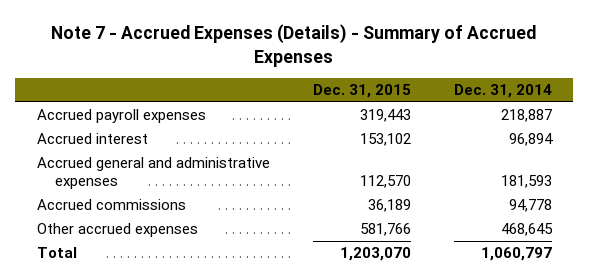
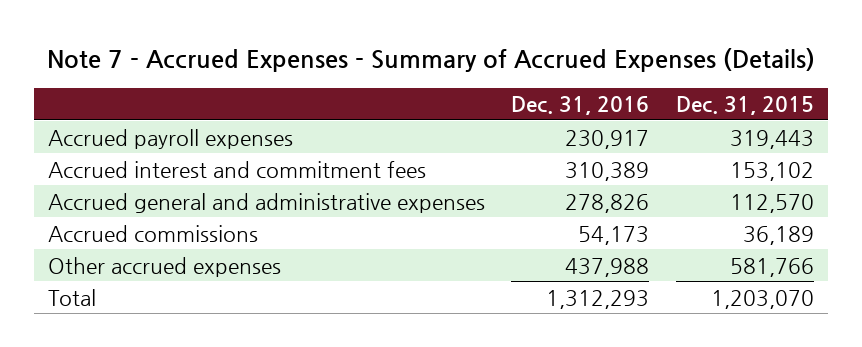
[51,24,537,67] Note 7 - Accrued Expenses (Details) - Summary of Accrued Expenses -> [46,47,815,72] Note 7 - Accrued Expenses - Summary of Accrued Expenses (Details)
[453,84,552,99] Dec. 31, 2014 -> none
none -> [511,96,650,116] Dec. 31, 2016
[36,133,148,145] Accrued interest -> [47,160,426,178] Accrued interest and commitment fees

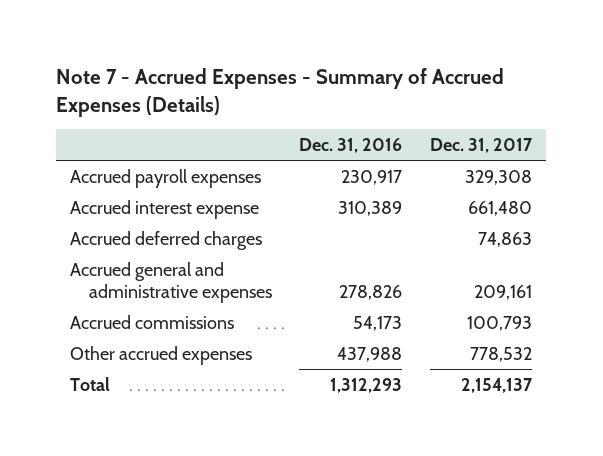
[676,96,815,116] Dec. 31, 2015 -> none
none -> [430,138,534,154] Dec. 31, 2017
[47,160,426,178] Accrued interest and commitment fees -> [70,199,260,219] Accrued interest expense
none -> [70,230,263,250] Accrued deferred charges

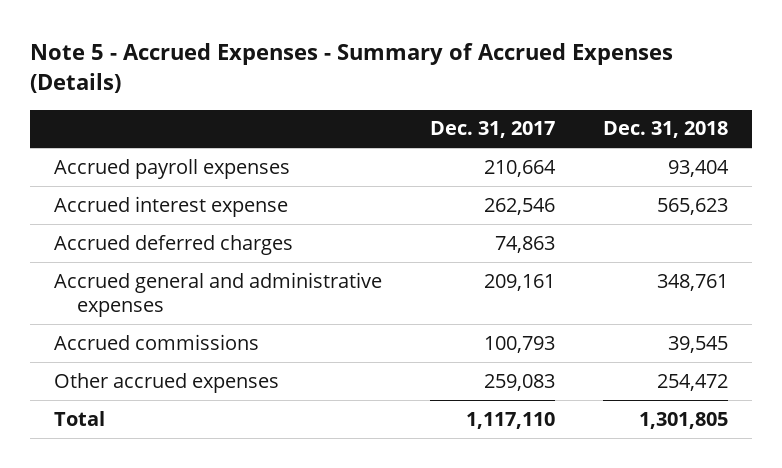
[56,67,505,117] Note 7 - Accrued Expenses - Summary of Accrued Expenses (Details) -> [30,43,674,94] Note 5 - Accrued Expenses - Summary of Accrued Expenses (Details)
[299,138,403,154] Dec. 31, 2016 -> none
none -> [603,121,729,139] Dec. 31, 2018
[465,169,533,185] 329,308 -> [484,159,557,177] 210,664
[468,200,533,216] 661,480 -> [484,197,556,215] 262,546
[470,346,533,362] 778,532 -> [484,373,556,391] 259,083
[461,377,534,393] 2,154,137 -> [466,411,556,429] 1,117,110

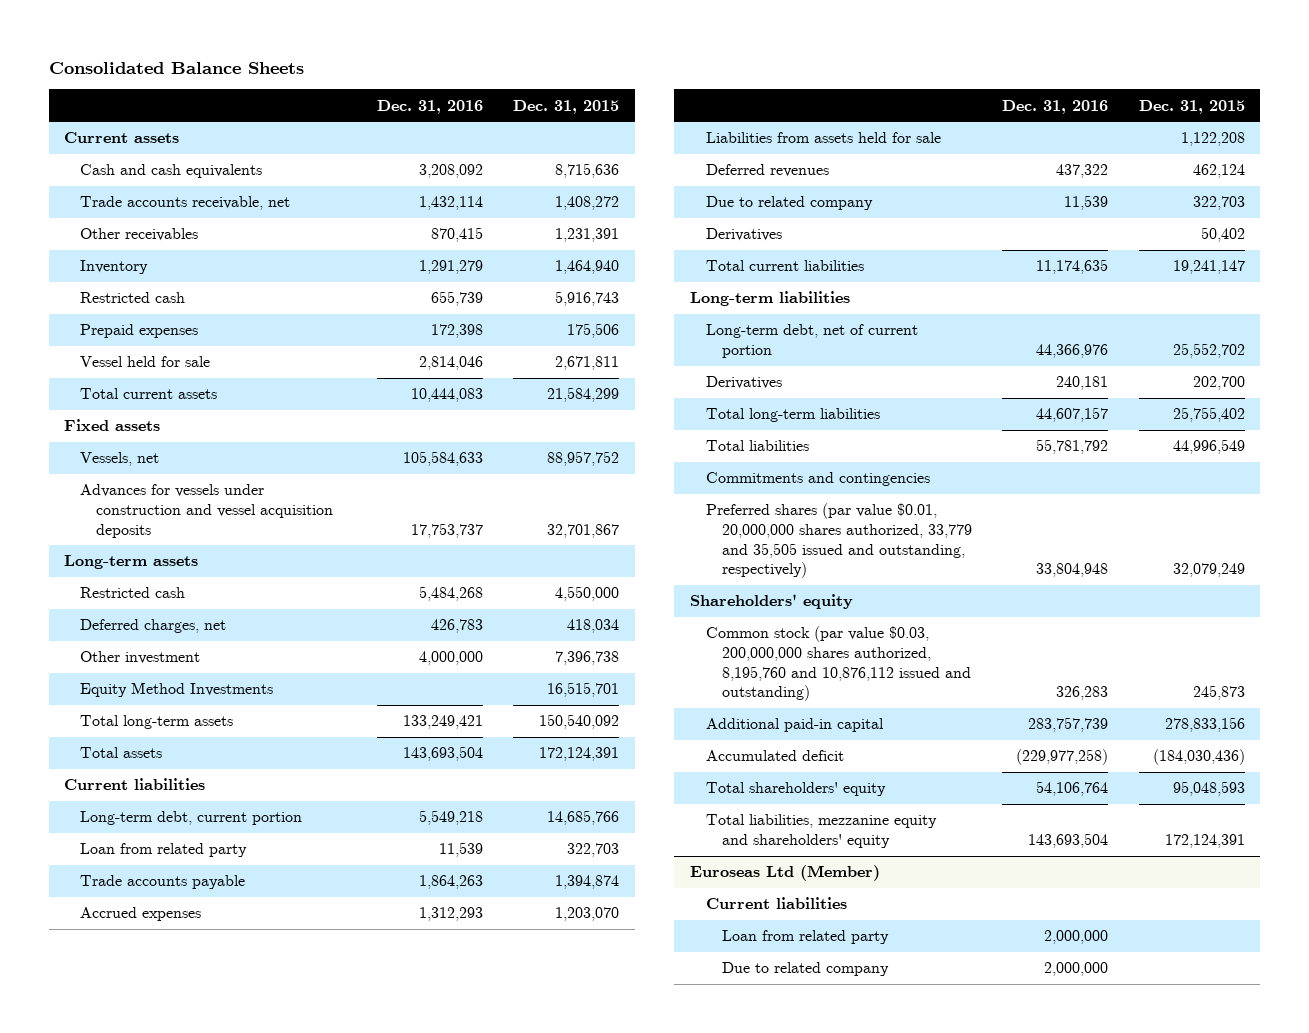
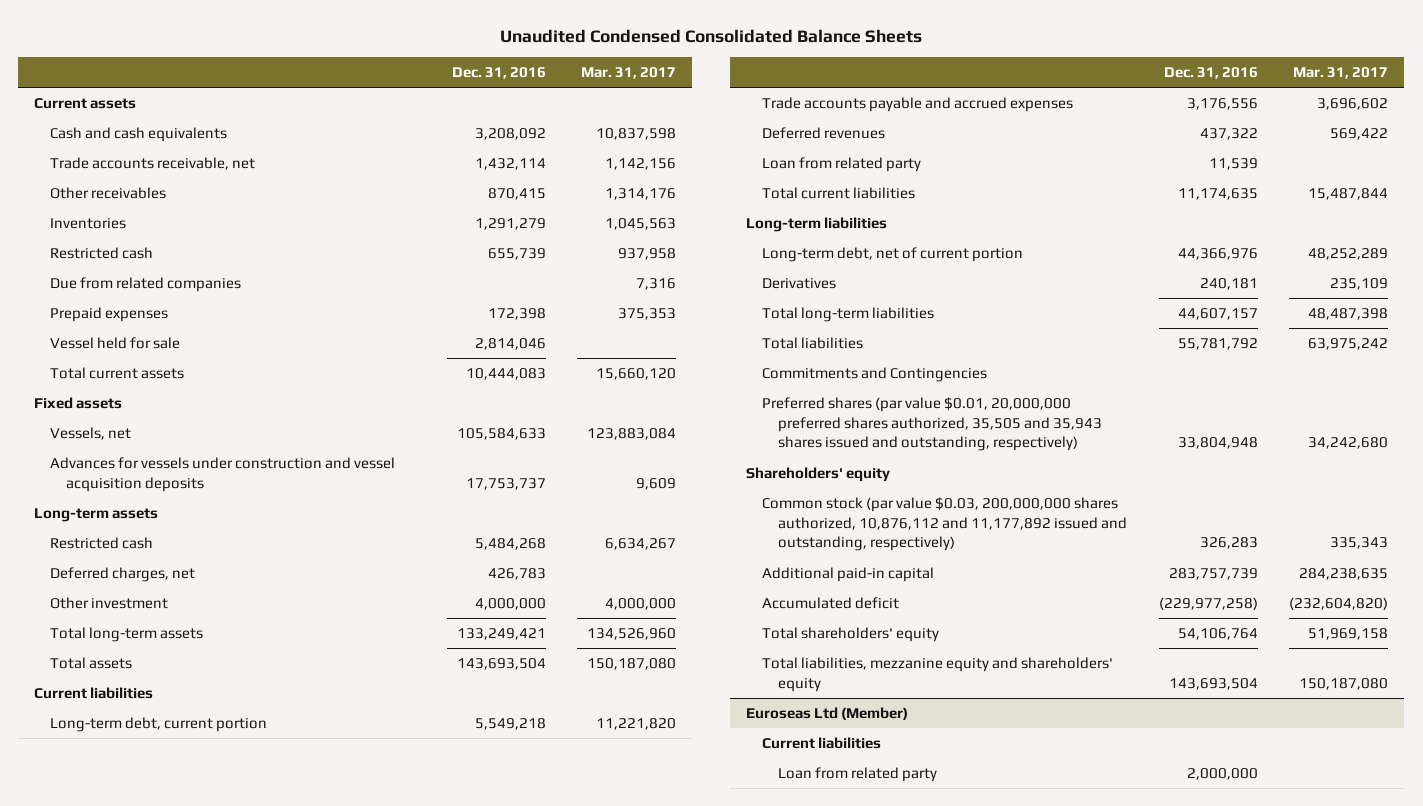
[48,61,304,74] Consolidated Balance Sheets -> [500,28,923,43] Unaudited Condensed Consolidated Balance Sheets
[513,99,620,114] Dec. 31, 2015 -> none
none -> [581,67,677,80] Mar. 31, 2017
[80,260,149,275] Inventory -> [50,218,127,230] Inventories
none -> [50,277,242,293] Due from related companies
[80,682,274,698] Equity Method Investments -> none
[80,907,202,922] Accrued expenses -> none
[705,132,941,144] Liabilities from assets held for sale -> none
[80,875,246,890] Trade accounts payable -> [762,97,1074,113] Trade accounts payable and accrued expenses
[418,875,483,890] 1,864,263 -> [1186,98,1258,111] 3,176,556
[705,196,873,211] Due to related company -> none
[705,228,782,242] Derivatives -> none
[80,843,248,858] Loan from related party -> [762,157,922,173] Loan from related party
[705,472,930,487] Commitments and contingencies -> [762,367,988,383] Commitments and Contingencies
[705,503,972,579] Preferred shares (par value $0.01, 20,000,000 shares authorized, 33,779 and 35,505 issued and outstanding, respectively) -> [762,397,1103,452] Preferred shares (par value $0.01, 20,000,000 preferred shares authorized, 35,505 and 35,943 shares issued and outstanding, respectively)
[705,626,971,702] Common stock (par value $0.03, 200,000,000 shares authorized, 8,195,760 and 10,876,112 issued and outstanding) -> [762,497,1128,552] Common stock (par value $0.03, 200,000,000 shares authorized, 10,876,112 and 11,177,892 issued and outstanding, respectively)
[721,962,889,977] Due to related company -> none

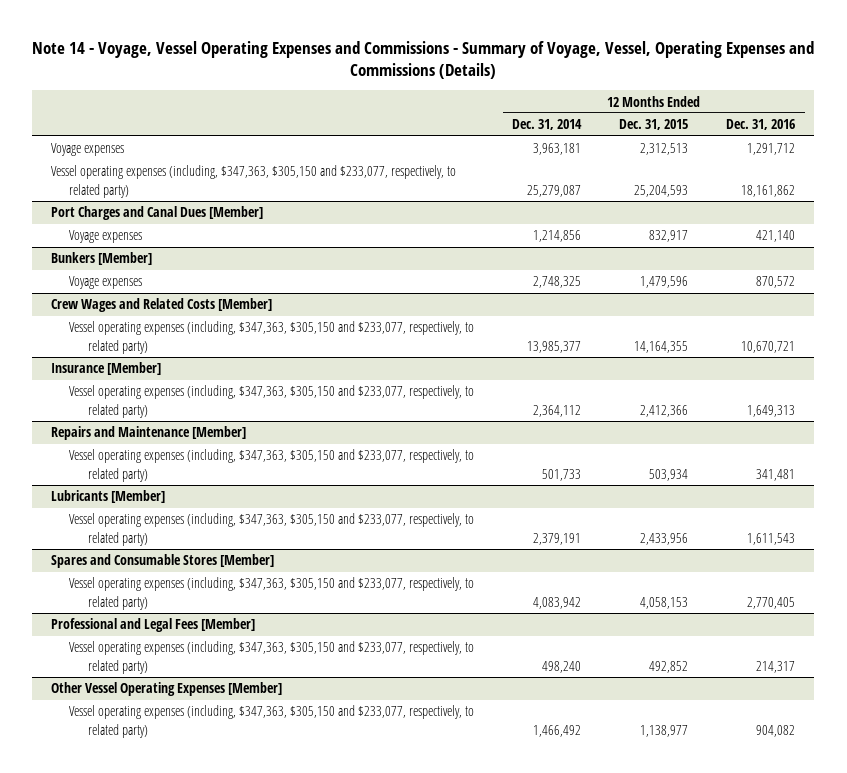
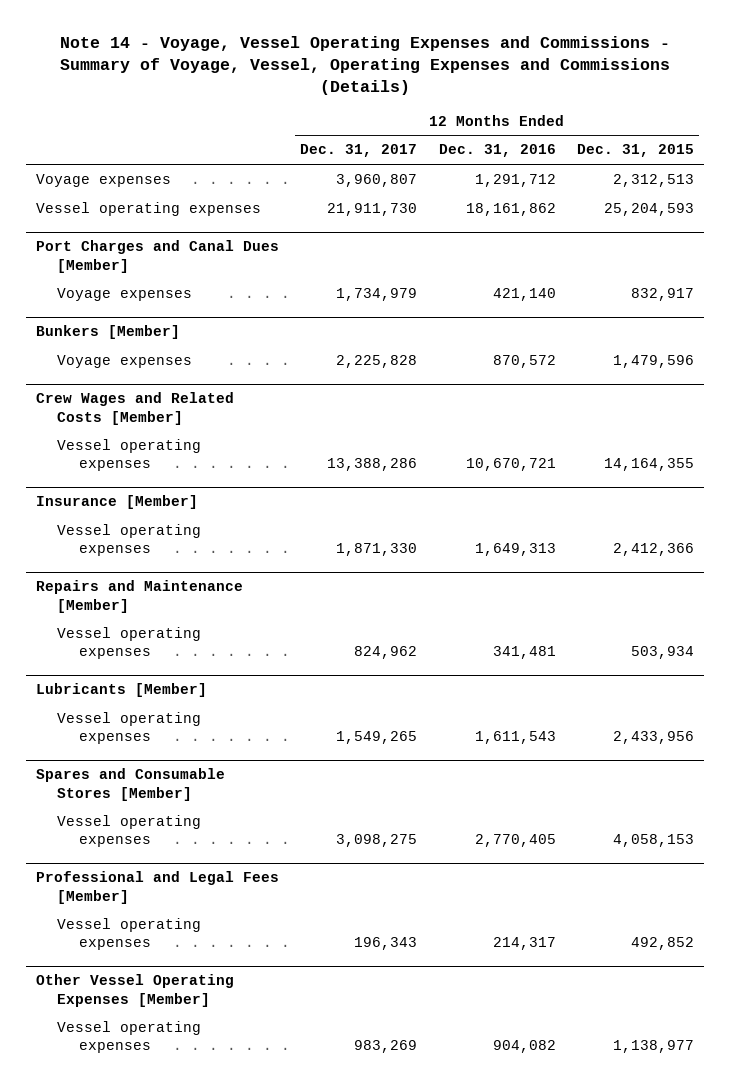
[512,119,583,131] Dec. 31, 2014 -> none
none -> [300,144,418,158] Dec. 31, 2017
[51,165,457,198] Vessel operating expenses (including, $347,363, $305,150 and $233,077, respectively, to related party) -> [36,202,262,217] Vessel operating expenses
[69,321,475,354] Vessel operating expenses (including, $347,363, $305,150 and $233,077, respectively, to related party) -> [57,439,202,472] Vessel operating expenses
[69,385,475,418] Vessel operating expenses (including, $347,363, $305,150 and $233,077, respectively, to related party) -> [57,524,202,557] Vessel operating expenses
[69,449,475,482] Vessel operating expenses (including, $347,363, $305,150 and $233,077, respectively, to related party) -> [57,627,202,660] Vessel operating expenses
[69,513,475,546] Vessel operating expenses (including, $347,363, $305,150 and $233,077, respectively, to related party) -> [57,712,202,745] Vessel operating expenses
[69,577,475,610] Vessel operating expenses (including, $347,363, $305,150 and $233,077, respectively, to related party) -> [57,815,202,848] Vessel operating expenses
[69,641,475,674] Vessel operating expenses (including, $347,363, $305,150 and $233,077, respectively, to related party) -> [57,918,202,951] Vessel operating expenses
[69,705,475,738] Vessel operating expenses (including, $347,363, $305,150 and $233,077, respectively, to related party) -> [57,1021,202,1054] Vessel operating expenses

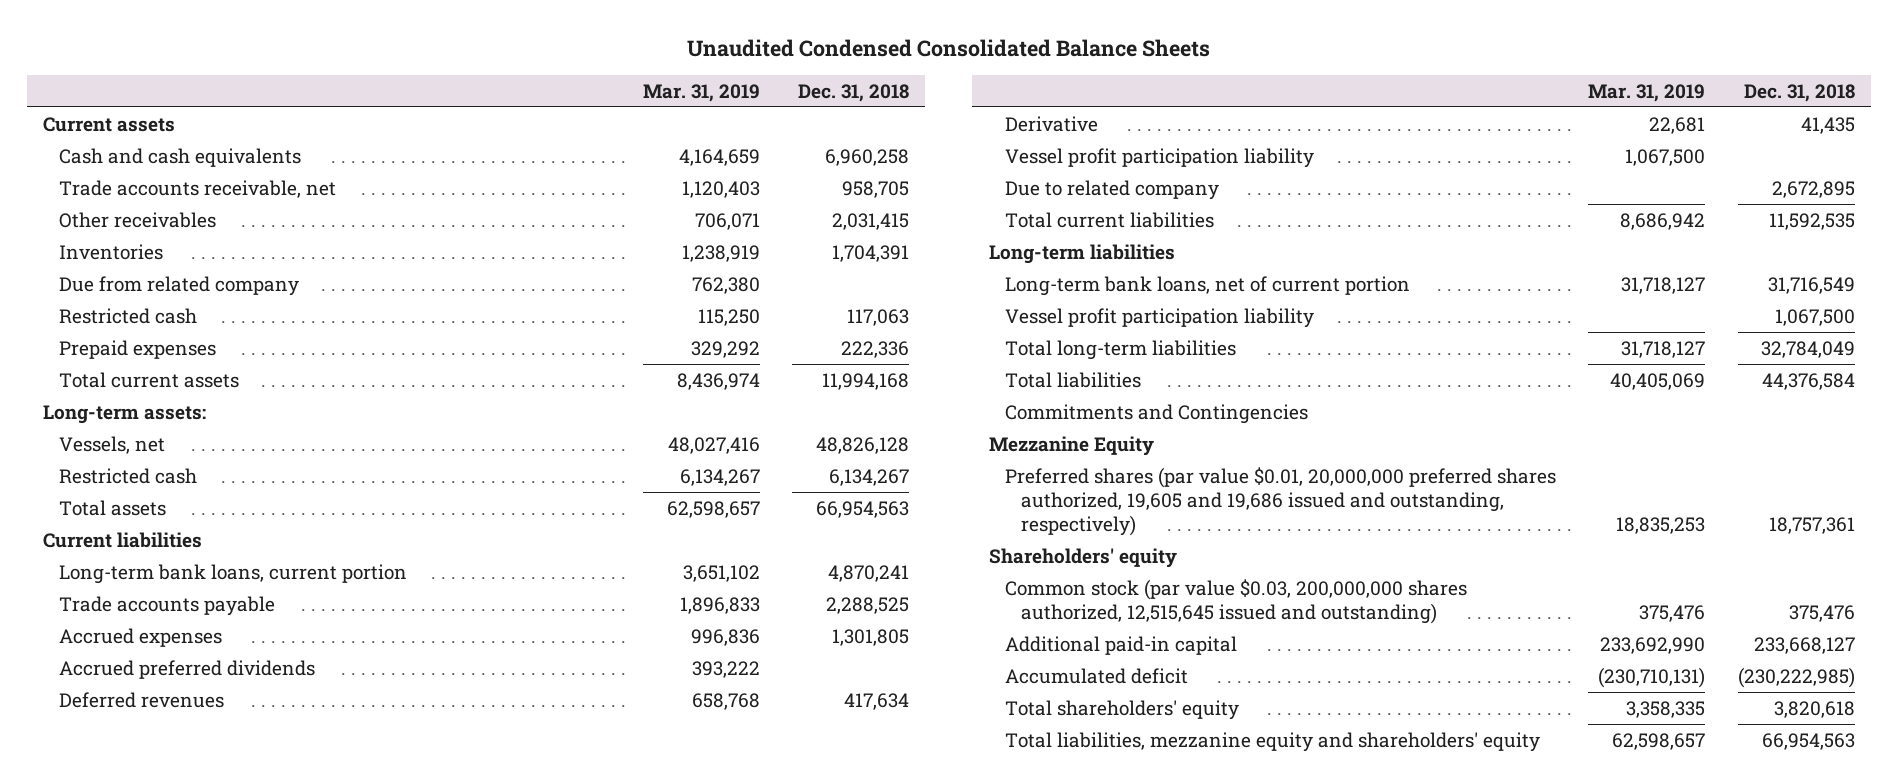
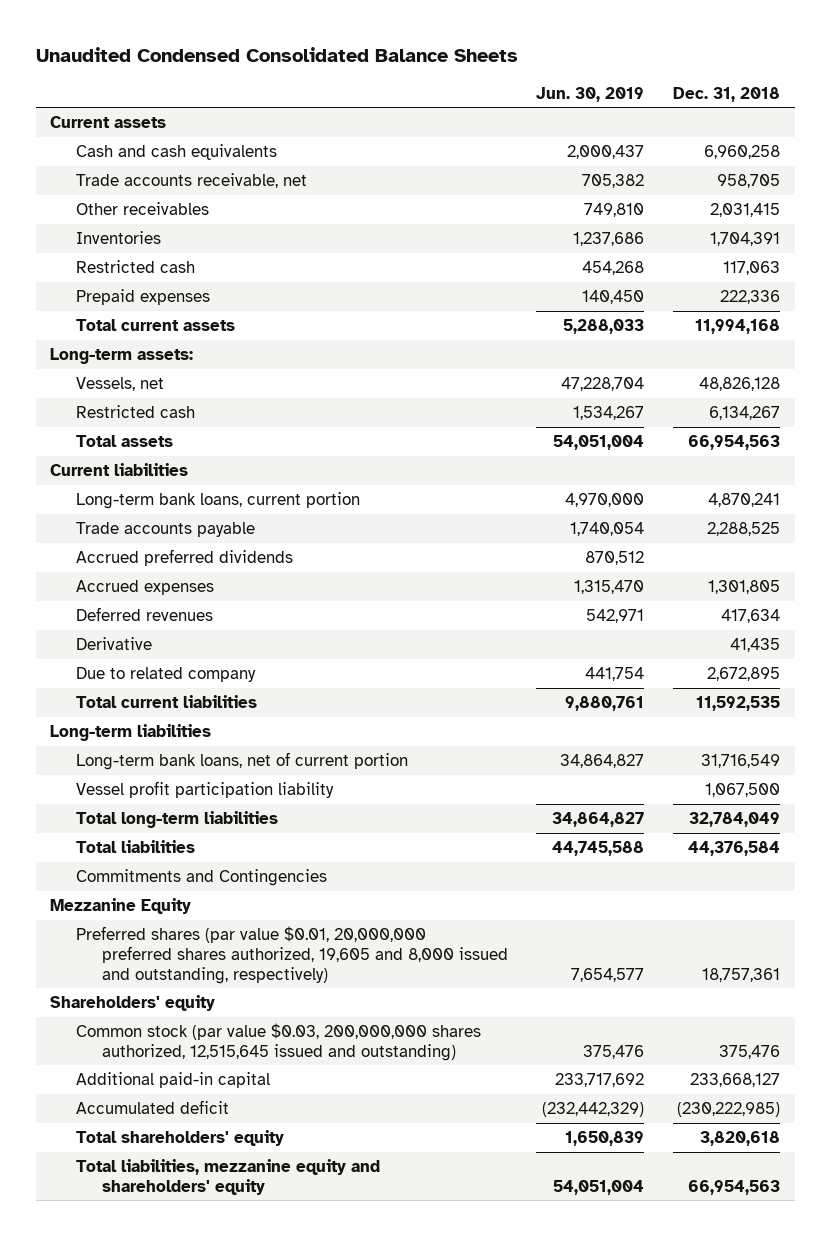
[642,83,760,102] Mar. 31, 2019 -> none
none -> [536,86,645,102] Jun. 30, 2019
[59,275,300,296] Due from related company -> none
[59,627,223,647] Accrued expenses -> [75,579,214,595] Accrued expenses
[1004,147,1314,168] Vessel profit participation liability -> none
[1004,466,1556,536] Preferred shares (par value $0.01, 20,000,000 preferred shares authorized, 19,605 and 19,686 issued and outstanding, respectively) -> [75,925,508,984] Preferred shares (par value $0.01, 20,000,000 preferred shares authorized, 19,605 and 8,000 issued and outstanding, respectively)

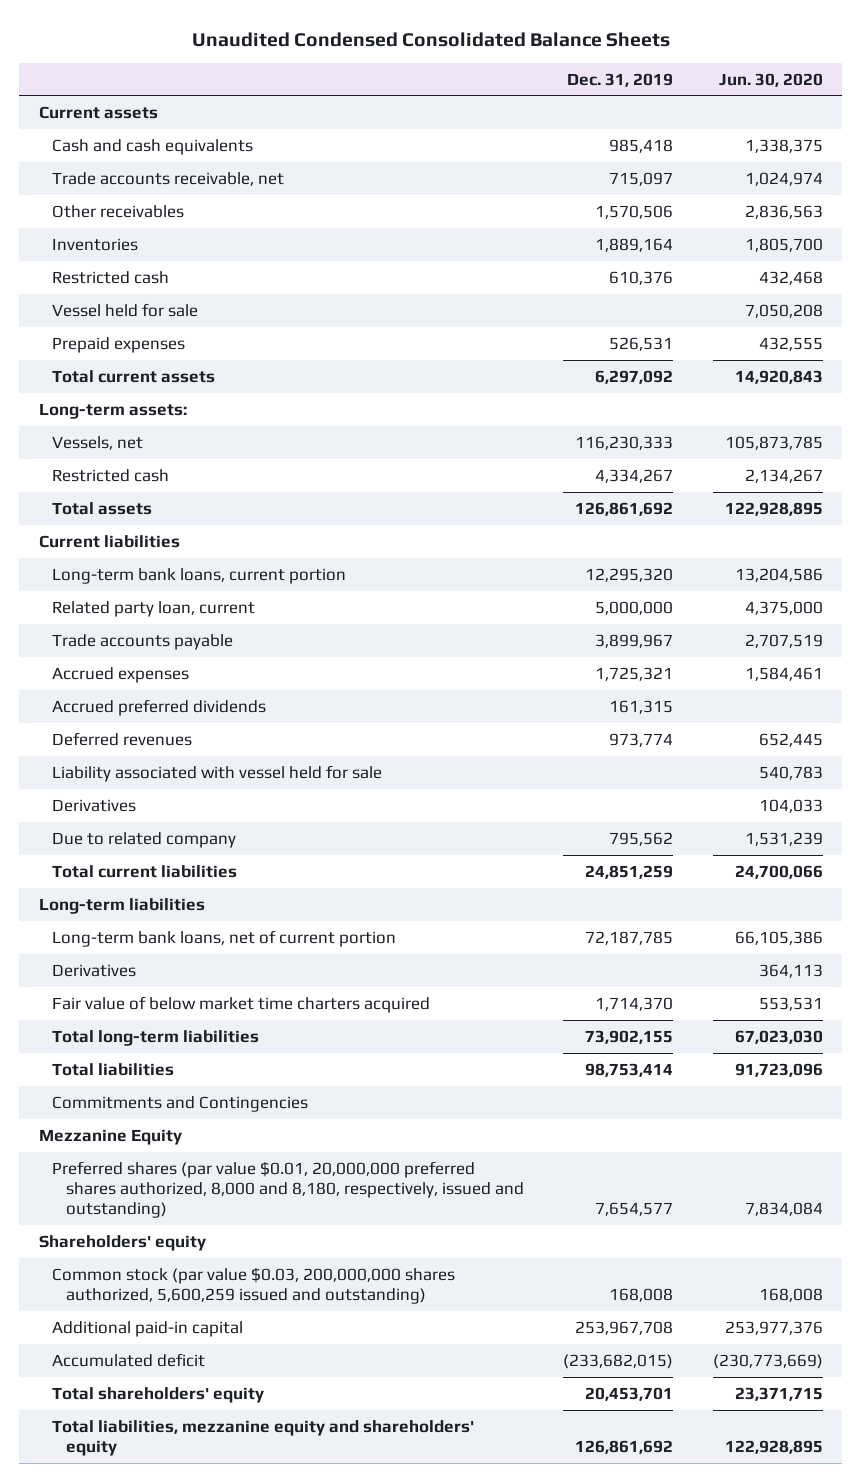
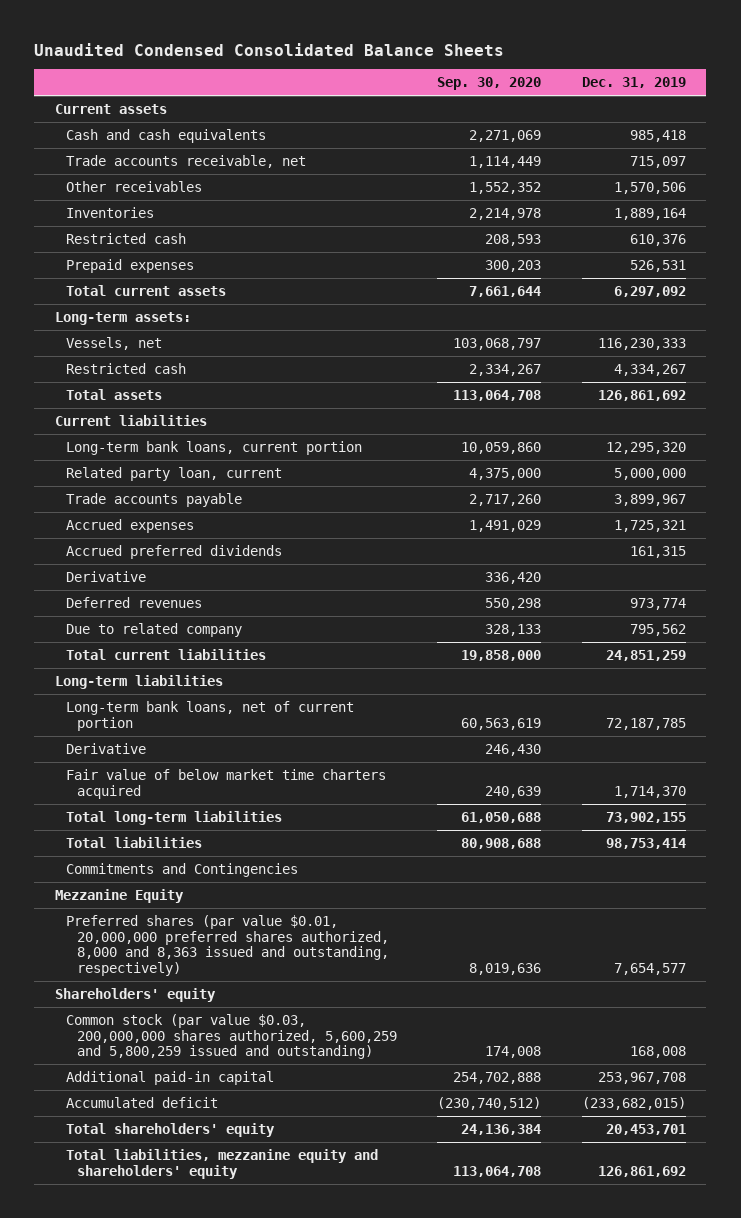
[718,72,823,87] Jun. 30, 2020 -> none
none -> [437,77,542,91] Sep. 30, 2020
[52,302,199,317] Vessel held for sale -> none
none -> [65,570,146,582] Derivative
[52,764,383,782] Liability associated with vessel held for sale -> none
[52,798,137,812] Derivatives -> none
[52,963,137,977] Derivatives -> [65,742,146,754] Derivative
[52,1160,524,1219] Preferred shares (par value $0.01, 20,000,000 preferred shares authorized, 8,000 and 8,180, respectively, issued and outstanding) -> [65,914,389,977] Preferred shares (par value $0.01, 20,000,000 preferred shares authorized, 8,000 and 8,363 issued and outstanding, respectively)
[52,1266,456,1304] Common stock (par value $0.03, 200,000,000 shares authorized, 5,600,259 issued and outstanding) -> [65,1013,397,1060] Common stock (par value $0.03, 200,000,000 shares authorized, 5,600,259 and 5,800,259 issued and outstanding)

